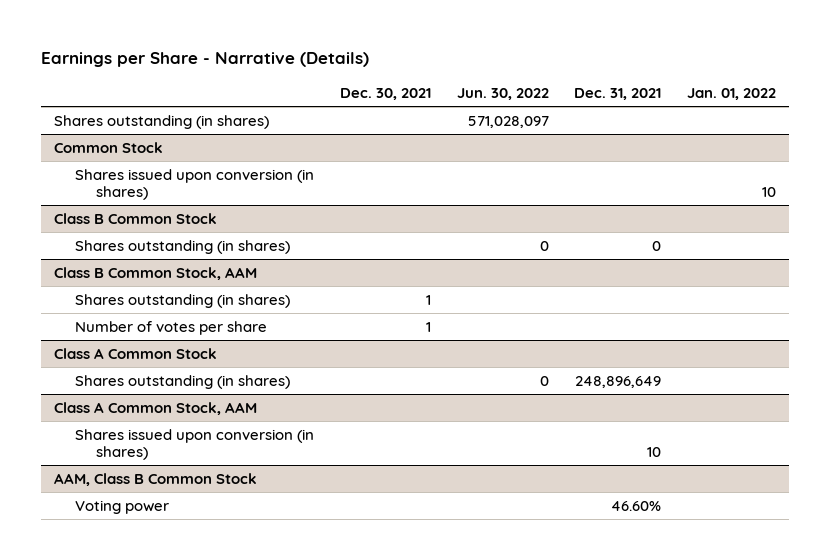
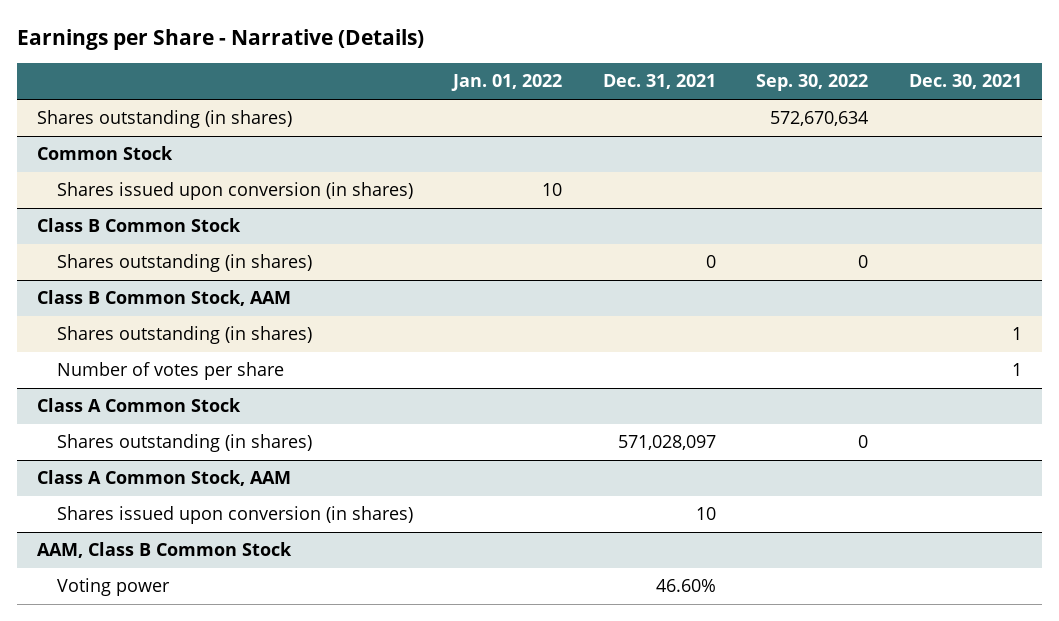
[456,88,549,101] Jun. 30, 2022 -> none
none -> [756,74,869,92] Sep. 30, 2022
[575,375,662,388] 248,896,649 -> [617,435,716,451] 571,028,097

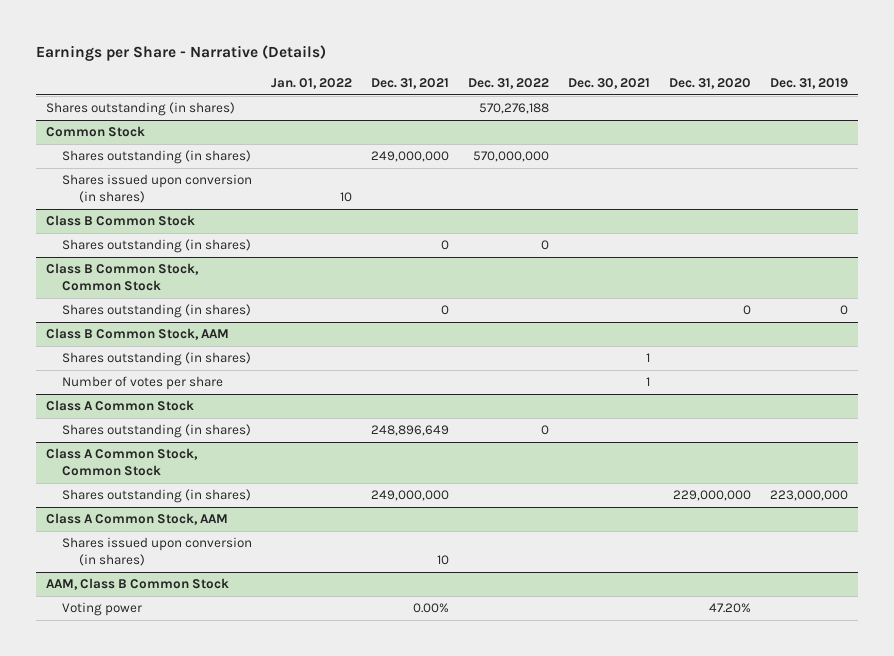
[756,74,869,92] Sep. 30, 2022 -> none
none -> [468,77,550,89] Dec. 31, 2022
none -> [669,77,752,89] Dec. 31, 2020
none -> [770,77,849,89] Dec. 31, 2019
none -> [62,150,252,165] Shares outstanding (in shares)
none -> [45,263,199,292] Class B Common Stock, Common Stock
none -> [62,304,252,319] Shares outstanding (in shares)
[617,435,716,451] 571,028,097 -> [371,425,450,437] 248,896,649
none -> [45,448,198,477] Class A Common Stock, Common Stock
none -> [62,489,252,504] Shares outstanding (in shares)
[655,579,716,593] 46.60% -> [413,603,450,614] 0.00%

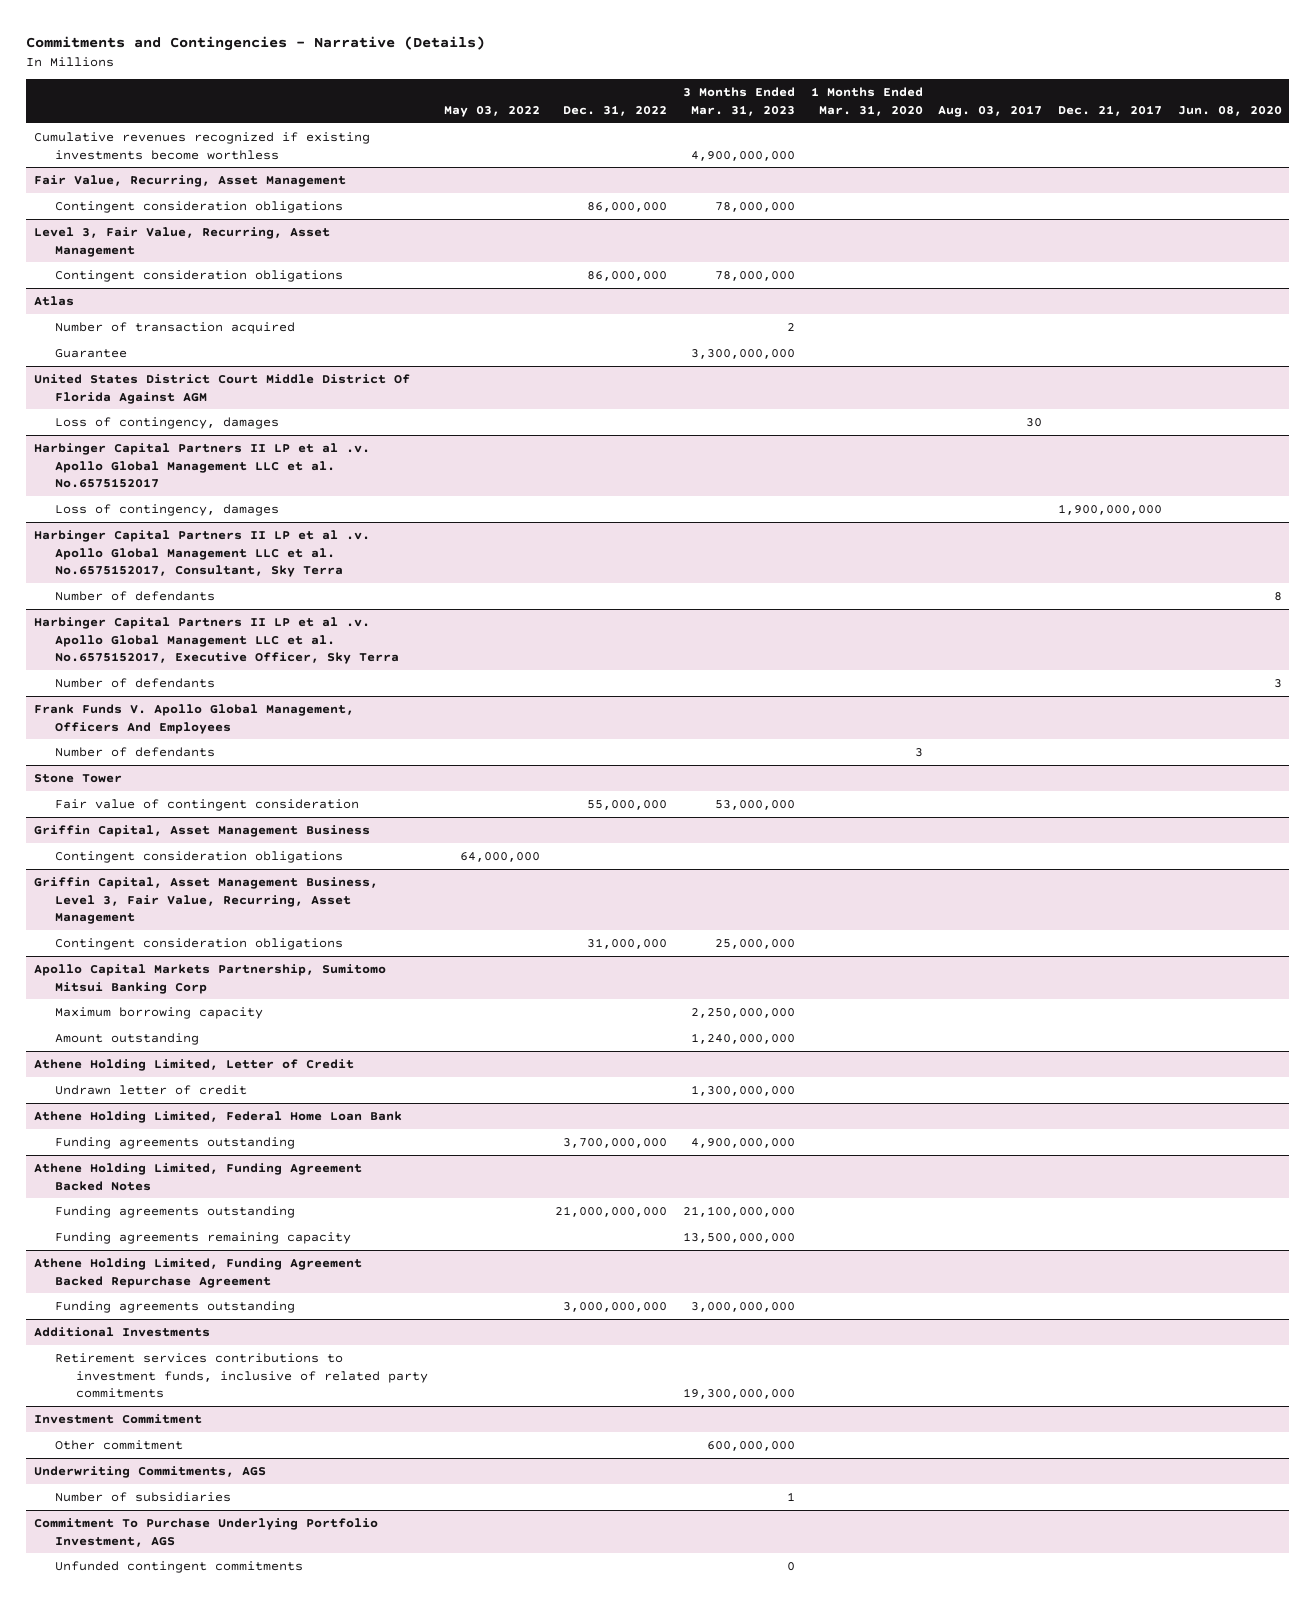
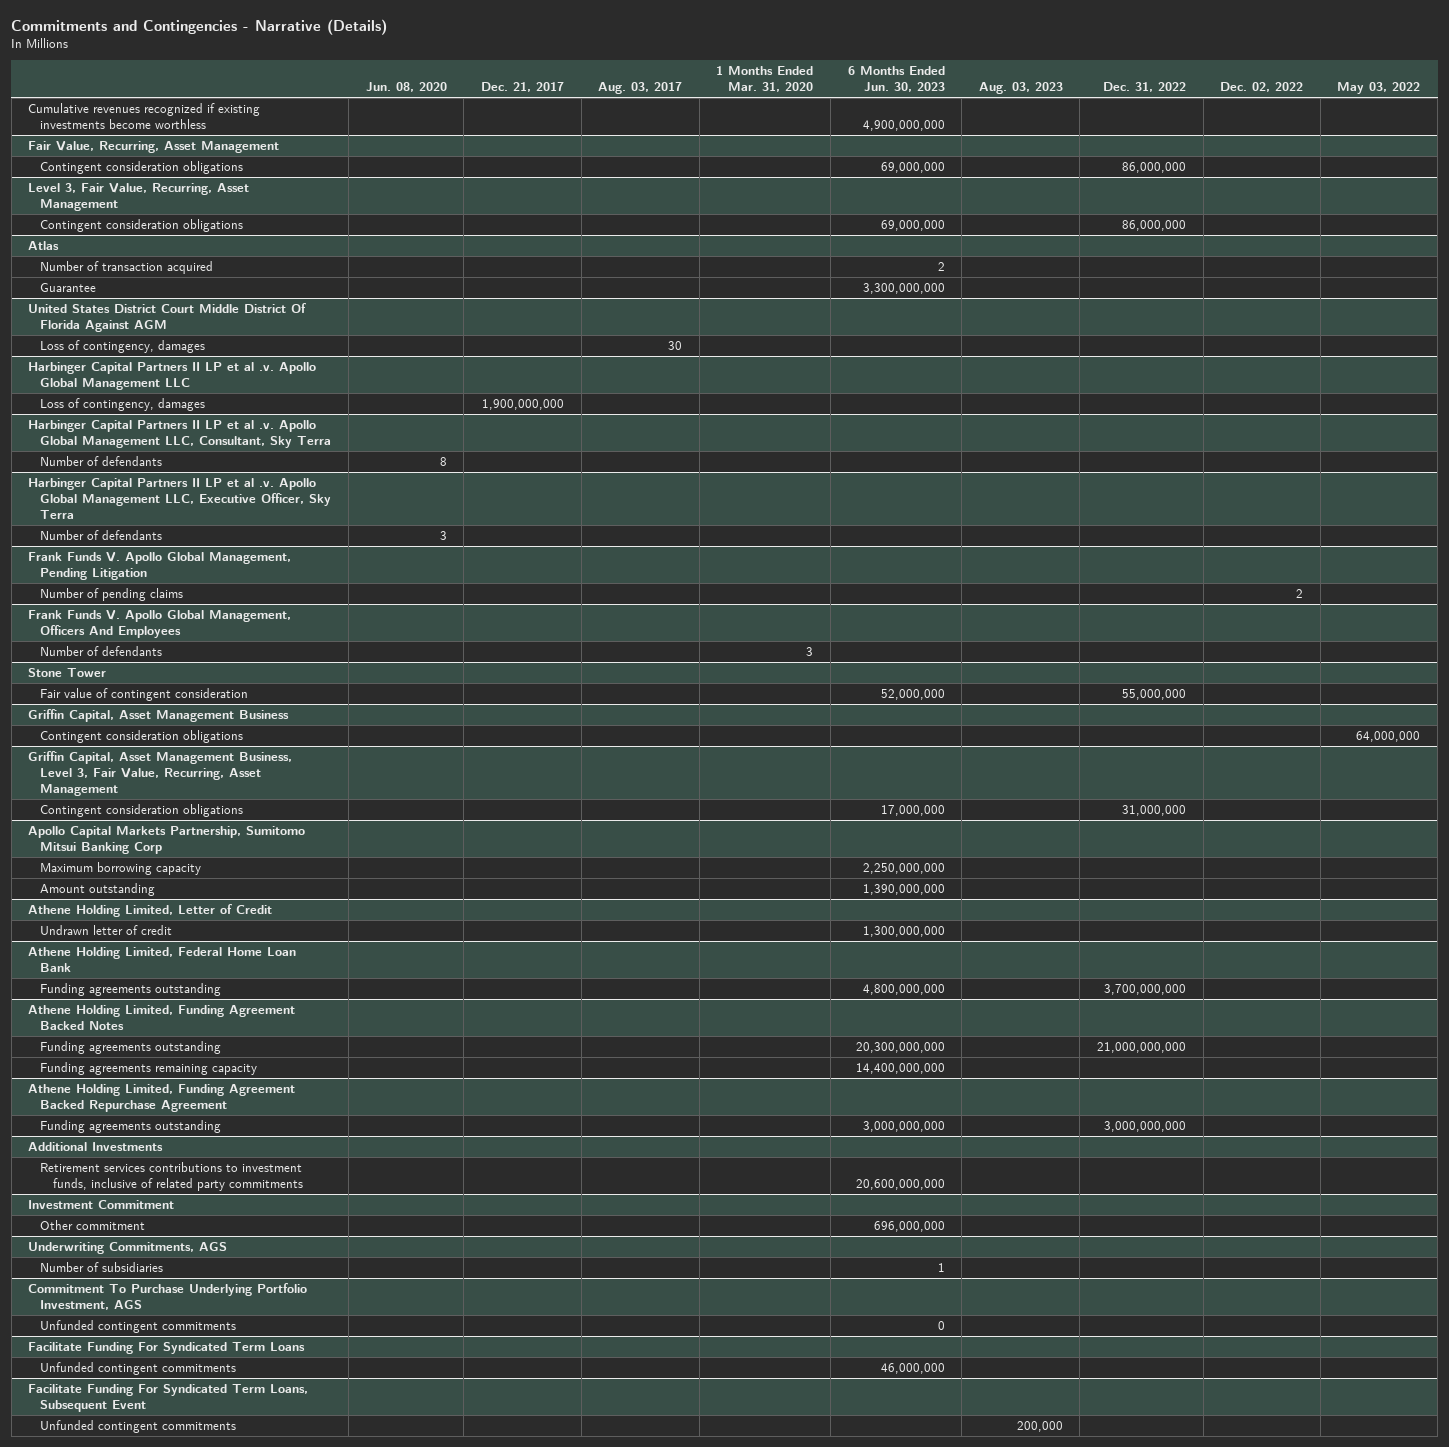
[683,87,796,116] 3 Months Ended Mar. 31, 2023 -> none
none -> [847,66,945,93] 6 Months Ended Jun. 30, 2023
none -> [978,82,1063,95] Aug. 03, 2023
none -> [1220,82,1304,93] Dec. 02, 2022
[33,442,370,489] Harbinger Capital Partners II LP et al .v. Apollo Global Management LLC et al. No.6575152017 -> [28,361,317,390] Harbinger Capital Partners II LP et al .v. Apollo Global Management LLC
[33,529,370,578] Harbinger Capital Partners II LP et al .v. Apollo Global Management LLC et al. No.6575152017, Consultant, Sky Terra -> [28,419,332,448] Harbinger Capital Partners II LP et al .v. Apollo Global Management LLC, Consultant, Sky Terra
[33,616,399,665] Harbinger Capital Partners II LP et al .v. Apollo Global Management LLC et al. No.6575152017, Executive Officer, Sky Terra -> [28,477,332,519] Harbinger Capital Partners II LP et al .v. Apollo Global Management LLC, Executive Officer, Sky Terra
none -> [28,551,292,580] Frank Funds V. Apollo Global Management, Pending Litigation
none -> [40,587,184,601] Number of pending claims
none -> [28,1341,306,1354] Facilitate Funding For Syndicated Term Loans
none -> [40,1361,237,1375] Unfunded contingent commitments
none -> [28,1383,309,1412] Facilitate Funding For Syndicated Term Loans, Subsequent Event
none -> [40,1419,237,1433] Unfunded contingent commitments

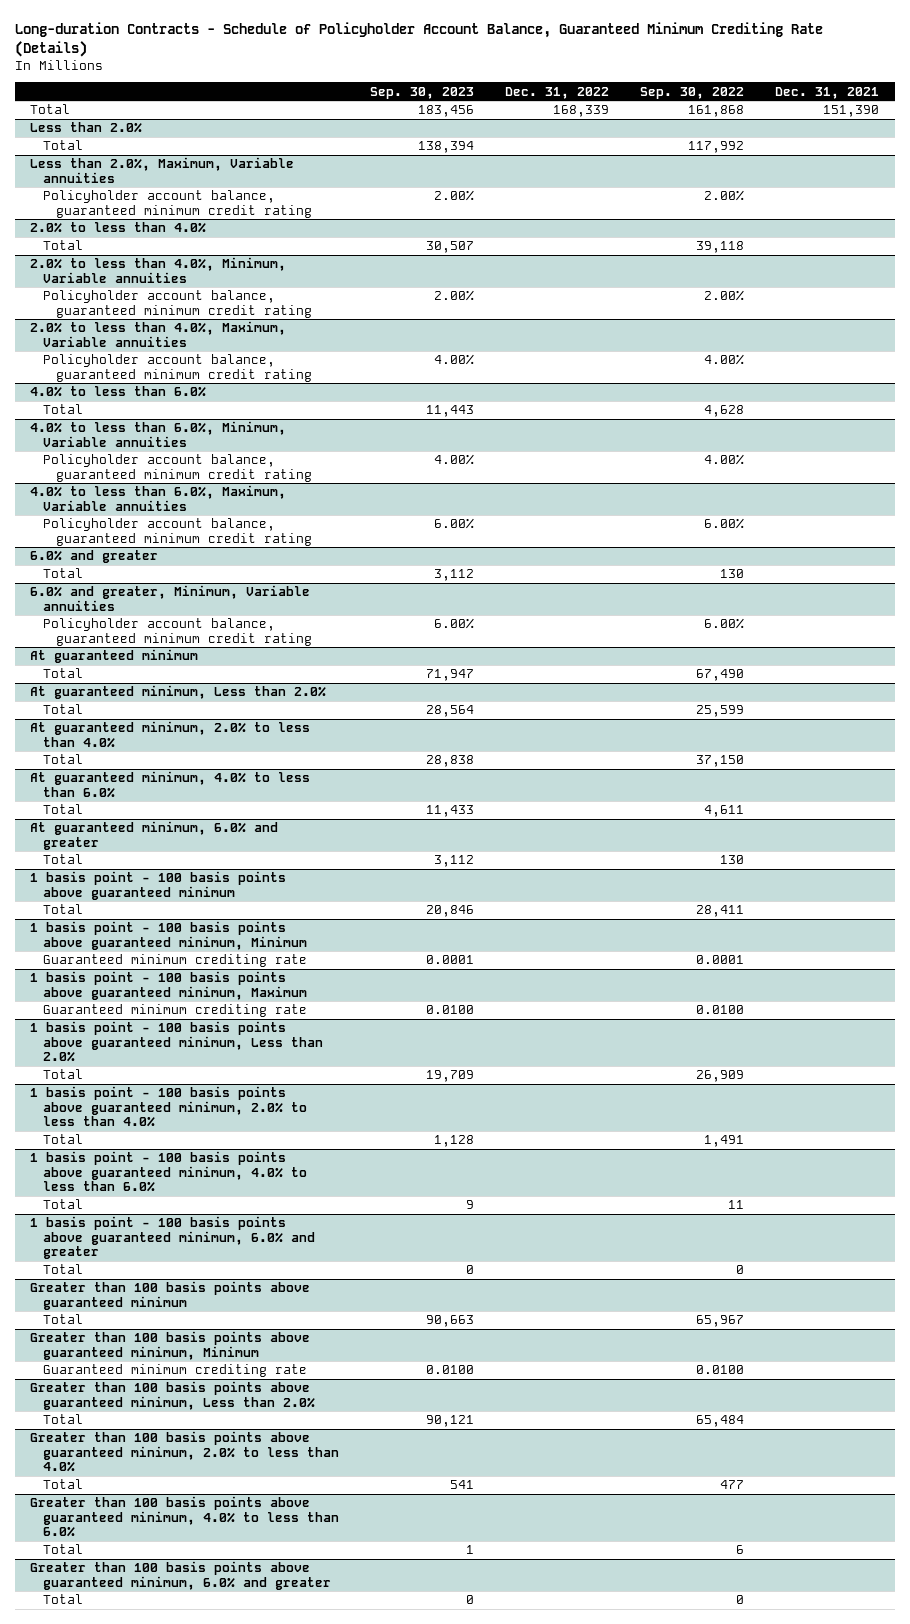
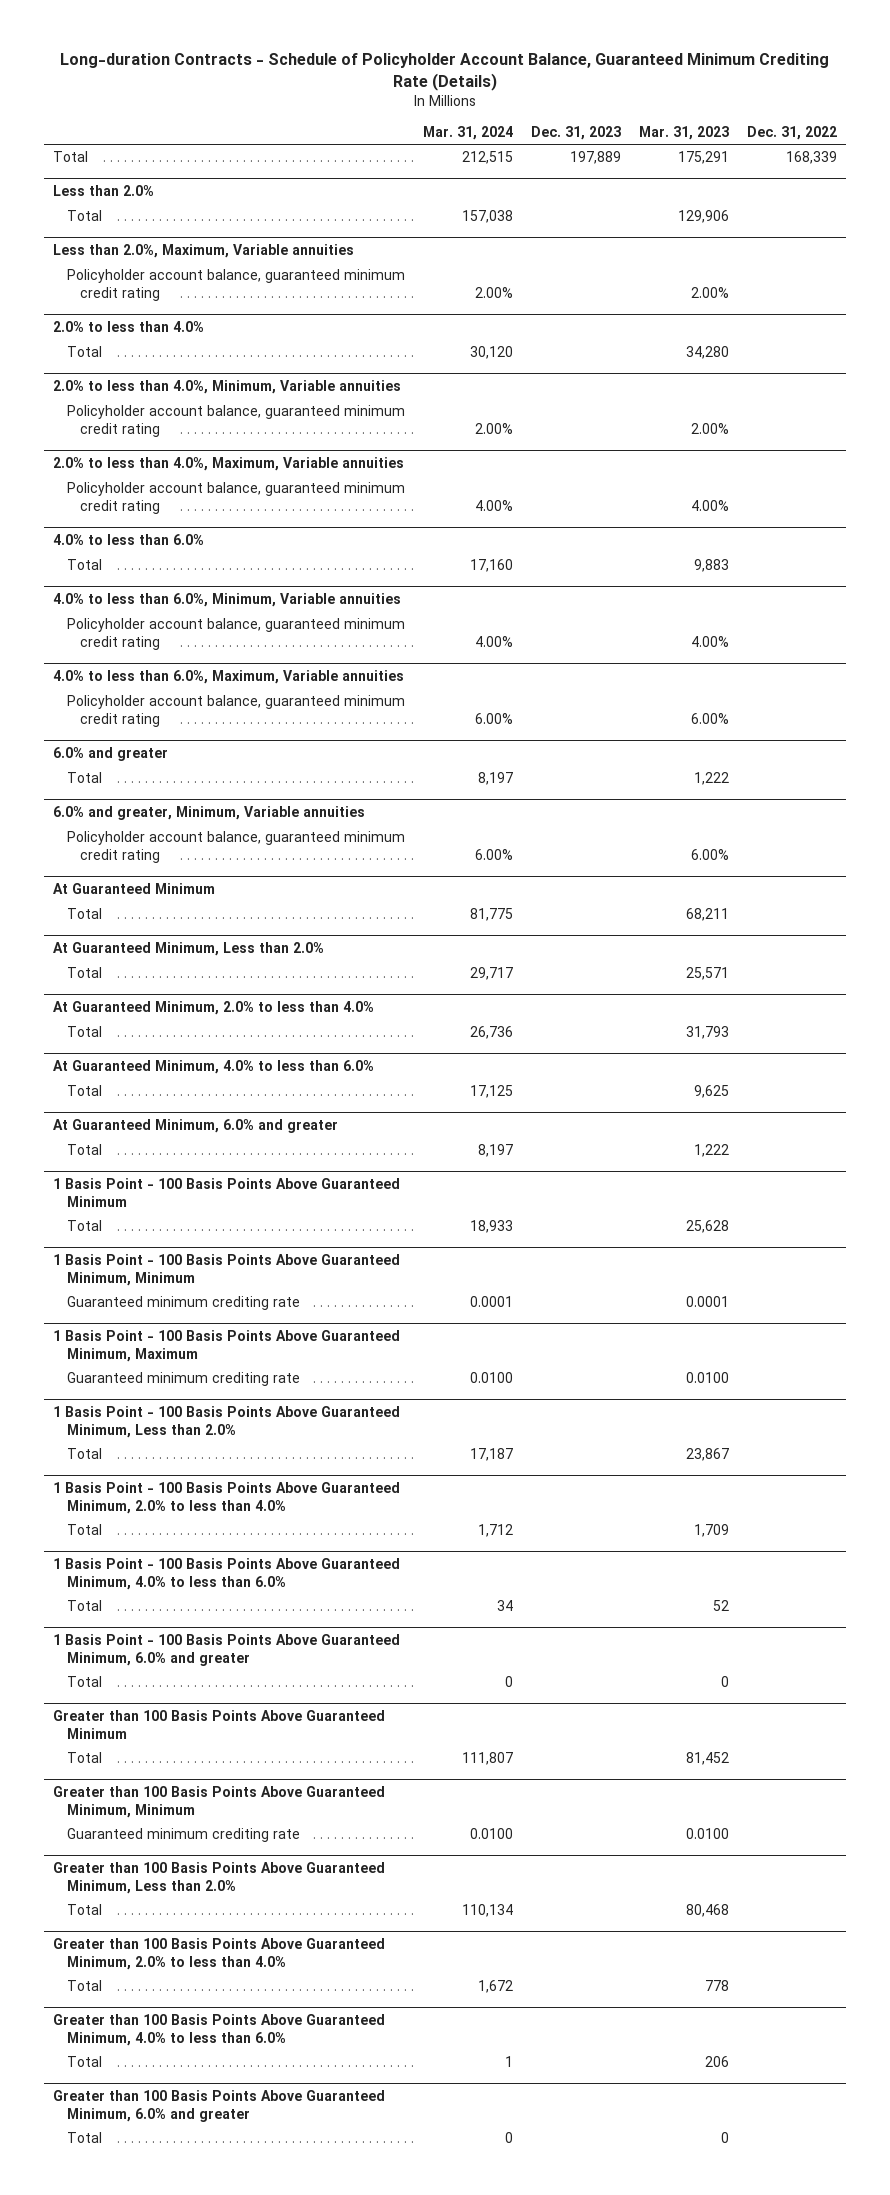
[370,86,475,99] Sep. 30, 2023 -> none
[640,86,745,99] Sep. 30, 2022 -> none
[775,86,880,99] Dec. 31, 2021 -> none
none -> [422,125,513,140] Mar. 31, 2024
none -> [530,125,621,140] Dec. 31, 2023
none -> [639,125,730,140] Mar. 31, 2023
[30,649,199,664] At guaranteed minimum -> [53,883,216,895] At Guaranteed Minimum
[30,685,327,700] At guaranteed minimum, Less than 2.0% -> [53,942,325,957] At Guaranteed Minimum, Less than 2.0%
[30,721,311,748] At guaranteed minimum, 2.0% to less than 4.0% -> [53,1001,375,1016] At Guaranteed Minimum, 2.0% to less than 4.0%
[30,771,311,798] At guaranteed minimum, 4.0% to less than 6.0% -> [53,1060,375,1075] At Guaranteed Minimum, 4.0% to less than 6.0%
[30,821,279,850] At guaranteed minimum, 6.0% and greater -> [53,1119,339,1134] At Guaranteed Minimum, 6.0% and greater
[30,871,287,900] 1 basis point - 100 basis points above guaranteed minimum -> [53,1178,401,1207] 1 Basis Point - 100 Basis Points Above Guaranteed Minimum
[30,921,307,950] 1 basis point - 100 basis points above guaranteed minimum, Minimum -> [53,1254,401,1286] 1 Basis Point - 100 Basis Points Above Guaranteed Minimum, Minimum
[30,971,307,1000] 1 basis point - 100 basis points above guaranteed minimum, Maximum -> [53,1330,401,1362] 1 Basis Point - 100 Basis Points Above Guaranteed Minimum, Maximum
[30,1021,323,1063] 1 basis point - 100 basis points above guaranteed minimum, Less than 2.0% -> [53,1406,401,1438] 1 Basis Point - 100 Basis Points Above Guaranteed Minimum, Less than 2.0%
[30,1086,307,1128] 1 basis point - 100 basis points above guaranteed minimum, 2.0% to less than 4.0% -> [53,1482,401,1514] 1 Basis Point - 100 Basis Points Above Guaranteed Minimum, 2.0% to less than 4.0%
[30,1151,307,1193] 1 basis point - 100 basis points above guaranteed minimum, 4.0% to less than 6.0% -> [53,1558,401,1590] 1 Basis Point - 100 Basis Points Above Guaranteed Minimum, 4.0% to less than 6.0%
[30,1216,315,1260] 1 basis point - 100 basis points above guaranteed minimum, 6.0% and greater -> [53,1634,401,1666] 1 Basis Point - 100 Basis Points Above Guaranteed Minimum, 6.0% and greater
[30,1281,311,1310] Greater than 100 basis points above guaranteed minimum -> [53,1710,386,1739] Greater than 100 Basis Points Above Guaranteed Minimum
[30,1331,311,1360] Greater than 100 basis points above guaranteed minimum, Minimum -> [53,1786,386,1818] Greater than 100 Basis Points Above Guaranteed Minimum, Minimum
[30,1381,315,1410] Greater than 100 basis points above guaranteed minimum, Less than 2.0% -> [53,1862,386,1894] Greater than 100 Basis Points Above Guaranteed Minimum, Less than 2.0%
[30,1431,339,1473] Greater than 100 basis points above guaranteed minimum, 2.0% to less than 4.0% -> [53,1938,386,1970] Greater than 100 Basis Points Above Guaranteed Minimum, 2.0% to less than 4.0%
[30,1496,339,1538] Greater than 100 basis points above guaranteed minimum, 4.0% to less than 6.0% -> [53,2014,386,2046] Greater than 100 Basis Points Above Guaranteed Minimum, 4.0% to less than 6.0%
[30,1561,331,1590] Greater than 100 basis points above guaranteed minimum, 6.0% and greater -> [53,2090,386,2122] Greater than 100 Basis Points Above Guaranteed Minimum, 6.0% and greater

